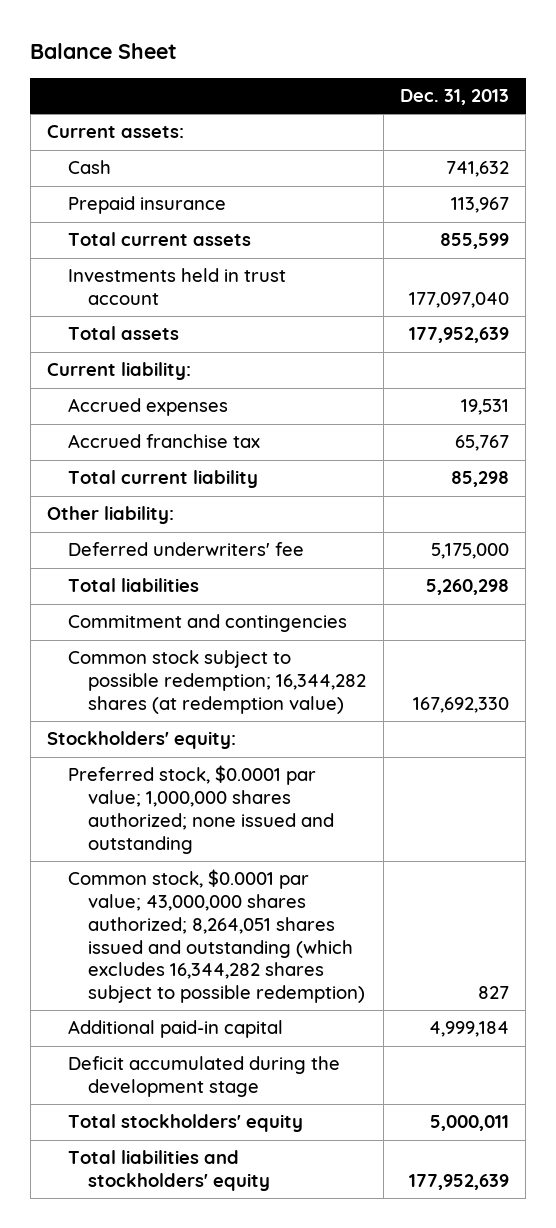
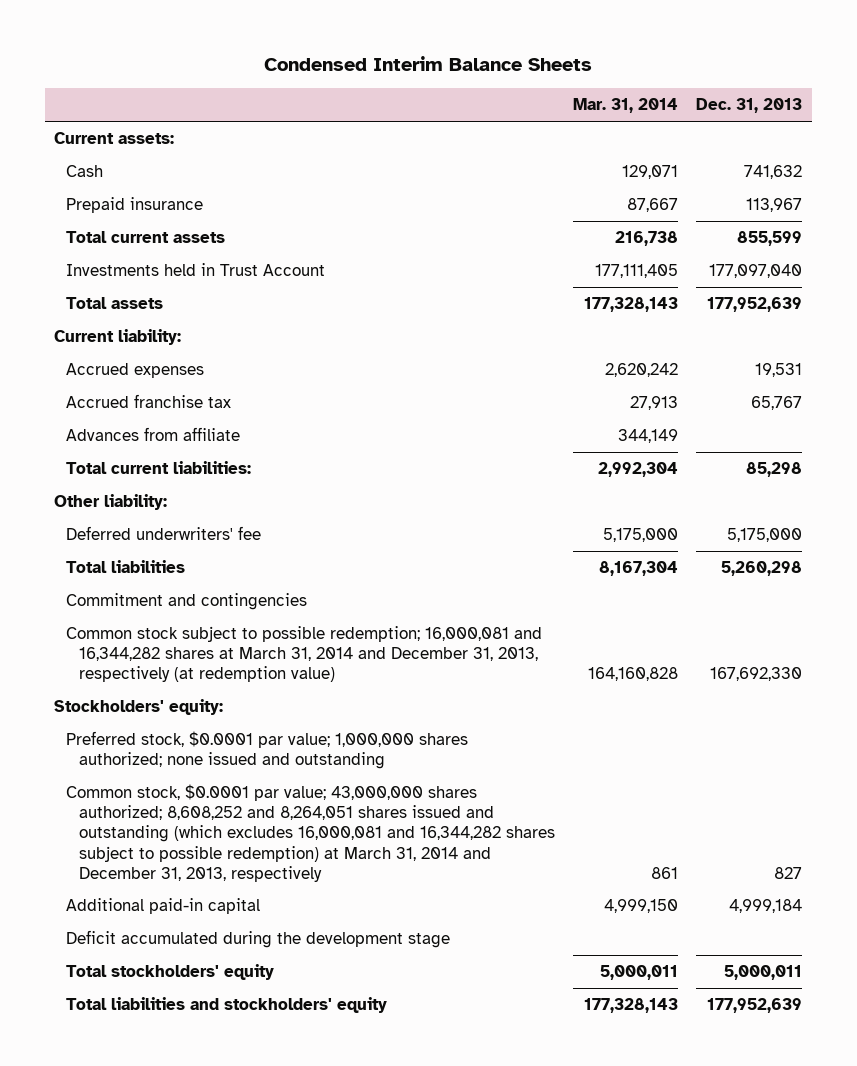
[30,43,178,60] Balance Sheet -> [264,56,593,72] Condensed Interim Balance Sheets
none -> [573,98,679,114] Mar. 31, 2014
[67,268,286,306] Investments held in trust account -> [66,263,326,277] Investments held in Trust Account
none -> [66,427,241,442] Advances from affiliate
[67,470,258,489] Total current liability -> [66,461,252,475] Total current liabilities:
[67,650,367,714] Common stock subject to possible redemption; 16,344,282 shares (at redemption value) -> [66,626,543,683] Common stock subject to possible redemption; 16,000,081 and 16,344,282 shares at March 31, 2014 and December 31, 2013, respectively (at redemption value)
[67,869,366,1003] Common stock, $0.0001 par value; 43,000,000 shares authorized; 8,264,051 shares issued and outstanding (which excludes 16,344,282 shares subject to possible redemption) -> [66,784,555,882] Common stock, $0.0001 par value; 43,000,000 shares authorized; 8,608,252 and 8,264,051 shares issued and outstanding (which excludes 16,000,081 and 16,344,282 shares subject to possible redemption) at March 31, 2014 and December 31, 2013, respectively

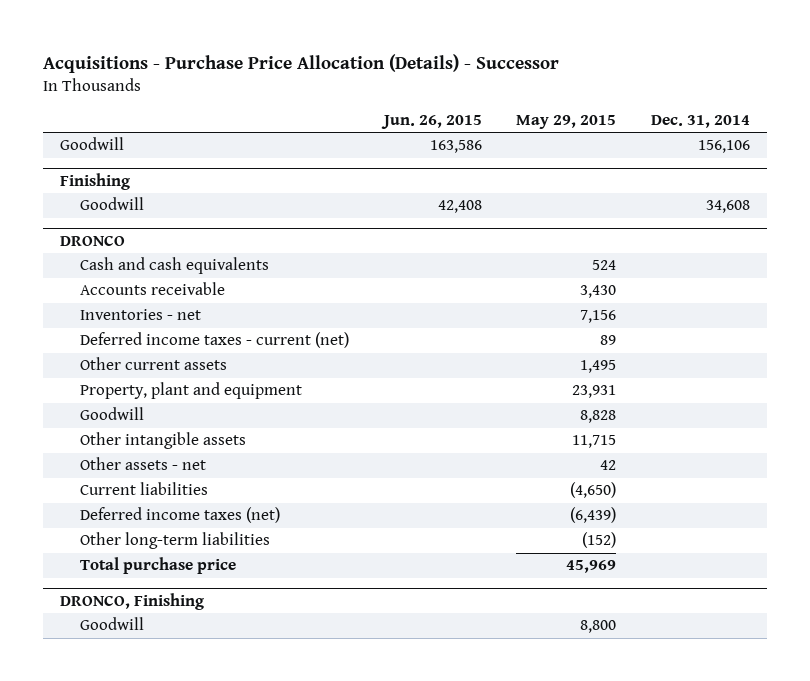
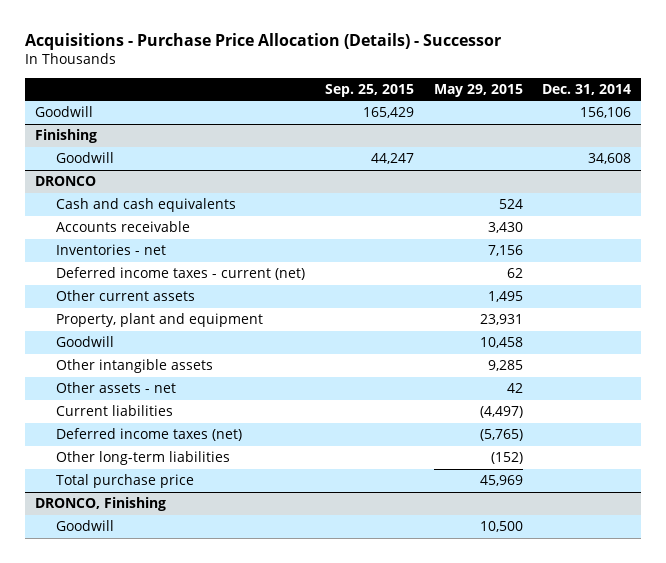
[380,115,482,130] Jun. 26, 2015 -> none
none -> [324,83,414,97] Sep. 25, 2015
[600,335,617,346] 89 -> [506,268,523,279] 62
[580,410,617,424] 8,828 -> [479,337,523,349] 10,458
[572,435,617,449] 11,715 -> [487,360,523,372] 9,285
[570,482,617,499] (4,650) -> [479,406,523,419] (4,497)
[570,507,617,524] (6,439) -> [479,429,523,442] (5,765)
[580,620,617,634] 8,800 -> [479,521,523,533] 10,500

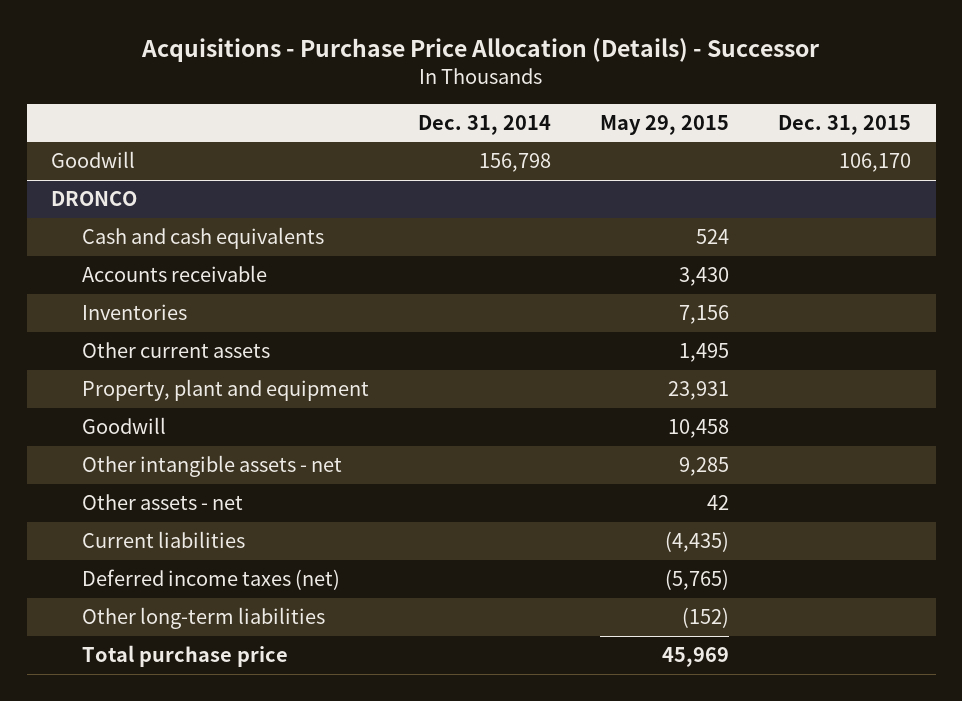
[324,83,414,97] Sep. 25, 2015 -> none
none -> [778,114,912,135] Dec. 31, 2015
[35,129,98,144] Finishing -> none
[56,152,115,164] Goodwill -> none
[580,107,632,119] 156,106 -> [479,152,552,172] 156,798
[56,267,306,281] Deferred income taxes - current (net) -> none
[56,244,167,256] Inventories - net -> [82,303,188,320] Inventories
[56,359,214,374] Other intangible assets -> [82,454,343,477] Other intangible assets - net
[479,406,523,419] (4,497) -> [665,530,730,552] (4,435)
[35,497,167,512] DRONCO, Finishing -> none
[56,520,115,532] Goodwill -> none

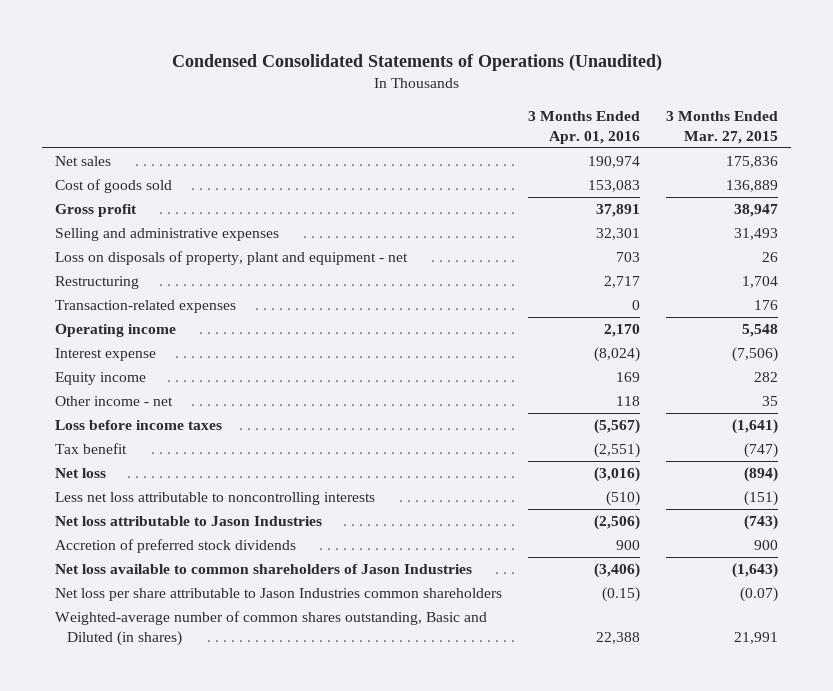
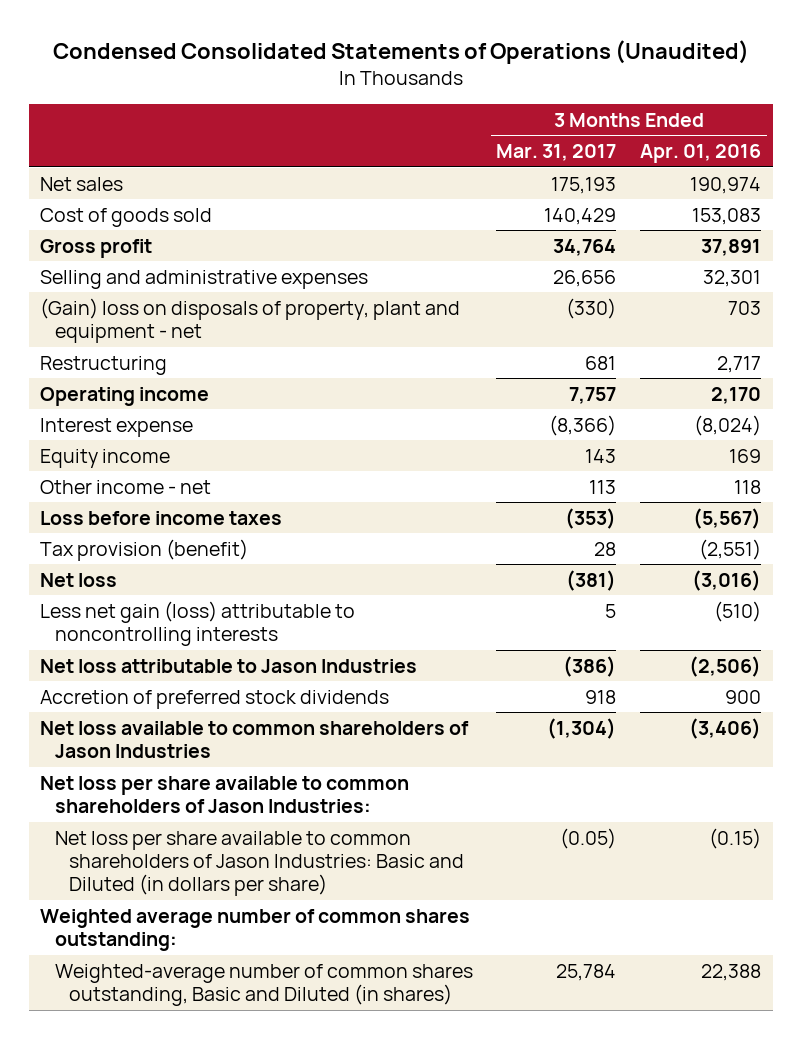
[665,110,778,145] 3 Months Ended Mar. 27, 2015 -> none
none -> [496,144,617,162] Mar. 31, 2017
[55,251,409,266] Loss on disposals of property, plant and equipment - net -> [40,297,461,343] (Gain) loss on disposals of property, plant and equipment - net
[55,300,237,314] Transaction-related expenses -> none
[55,443,128,455] Tax benefit -> [40,538,249,561] Tax provision (benefit)
[55,492,376,506] Less net loss attributable to noncontrolling interests -> [40,600,356,646] Less net gain (loss) attributable to noncontrolling interests
none -> [40,775,410,813] Net loss per share available to common shareholders of Jason Industries:
[55,588,503,602] Net loss per share attributable to Jason Industries common shareholders -> [54,830,465,897] Net loss per share available to common shareholders of Jason Industries: Basic and Diluted (in dollars per share)
none -> [40,908,471,951] Weighted average number of common shares outstanding:

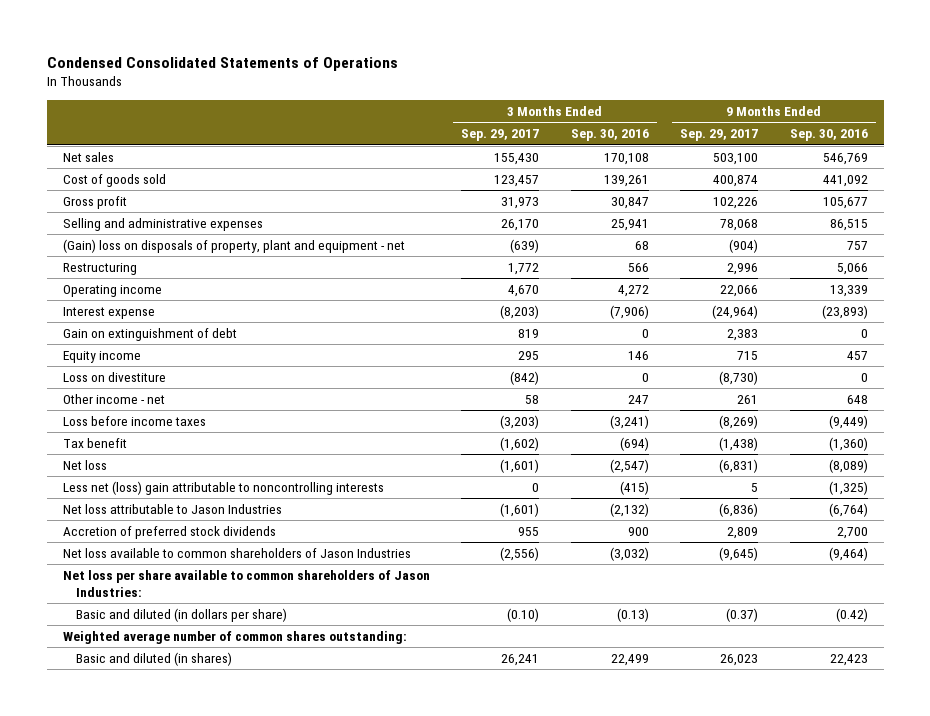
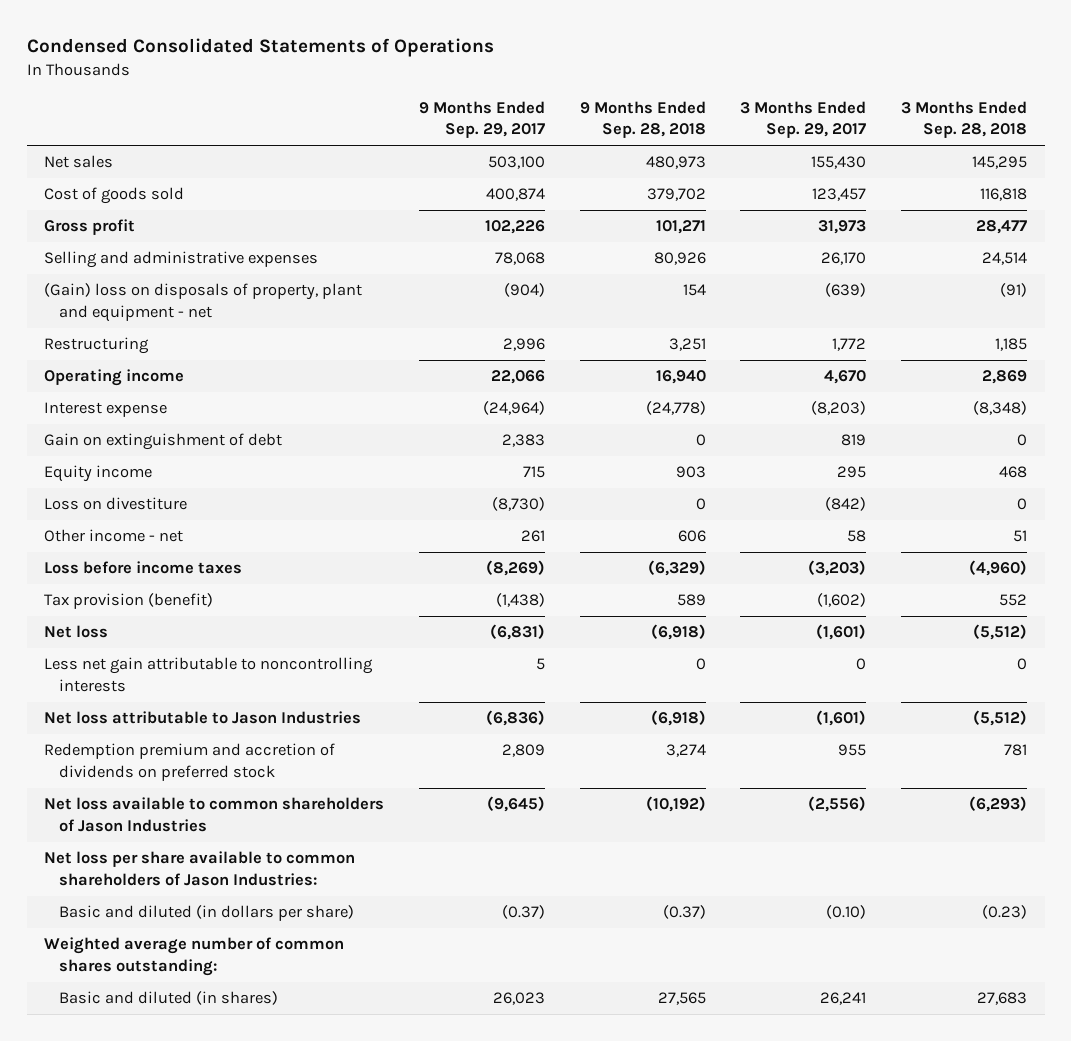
[570,129,649,142] Sep. 30, 2016 -> none
[789,129,868,142] Sep. 30, 2016 -> none
none -> [579,100,706,139] 9 Months Ended Sep. 28, 2018
none -> [901,100,1028,139] 3 Months Ended Sep. 28, 2018
[62,437,127,448] Tax benefit -> [43,593,213,610] Tax provision (benefit)
[62,480,384,495] Less net (loss) gain attributable to noncontrolling interests -> [43,657,373,692] Less net gain attributable to noncontrolling interests
[62,525,276,539] Accretion of preferred stock dividends -> [43,743,335,781] Redemption premium and accretion of dividends on preferred stock

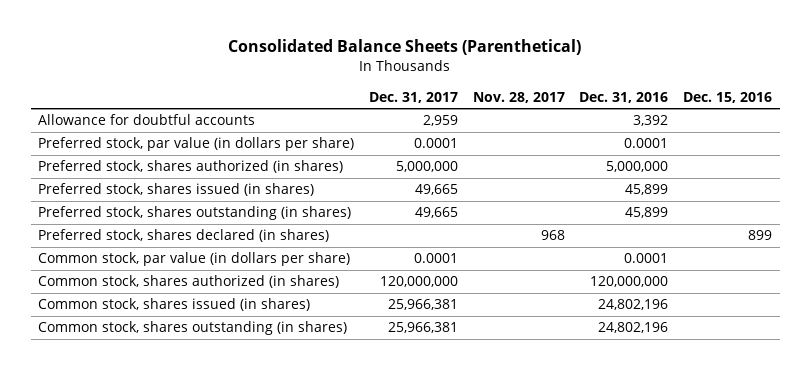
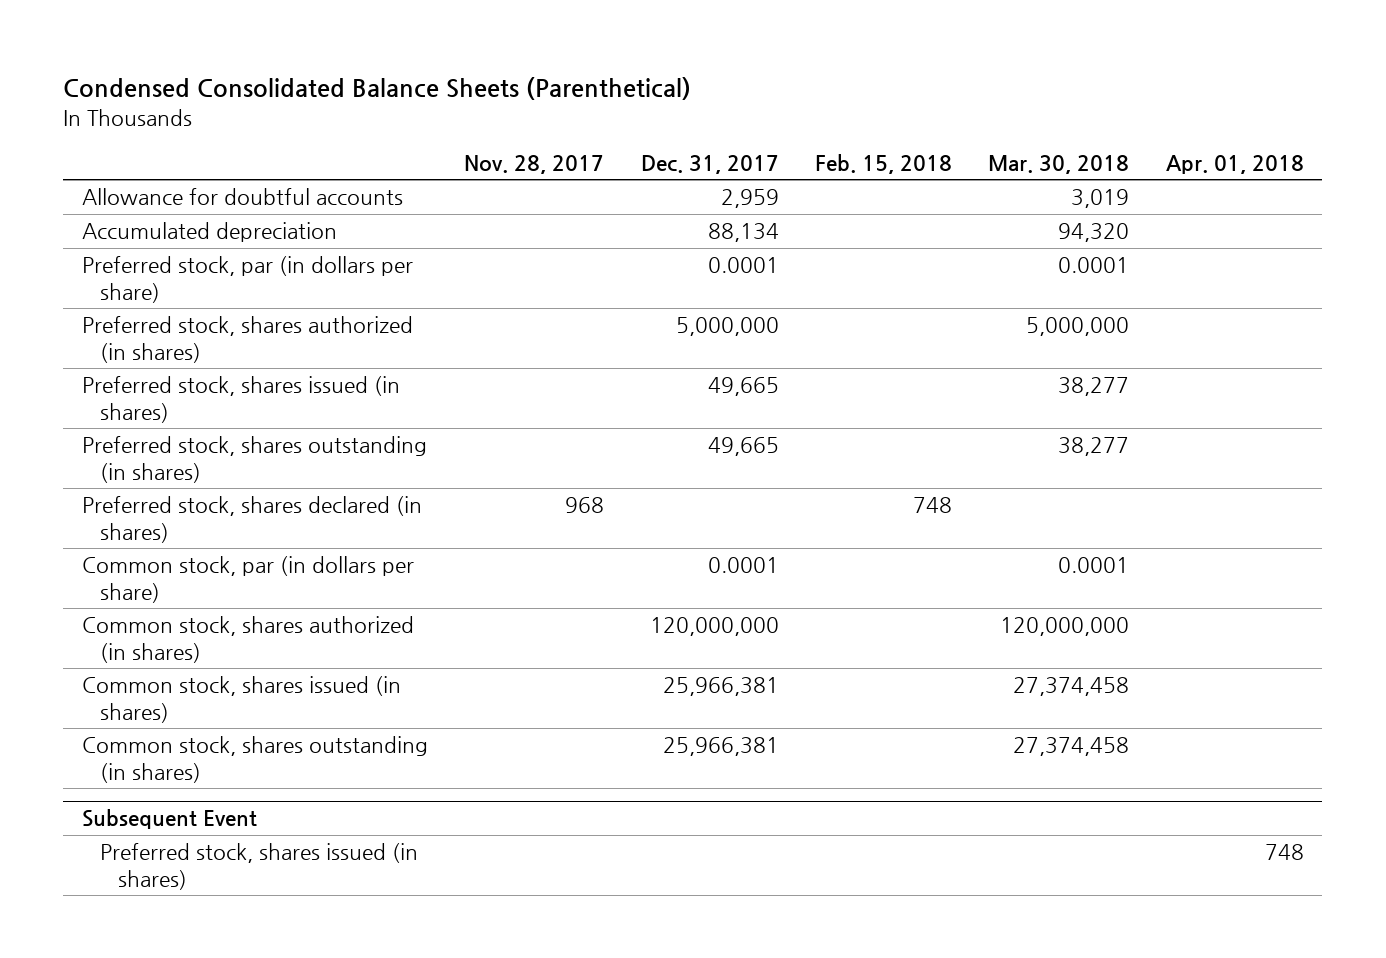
[228,39,582,56] Consolidated Balance Sheets (Parenthetical) -> [63,77,692,101] Condensed Consolidated Balance Sheets (Parenthetical)
[579,91,669,103] Dec. 31, 2016 -> none
[683,91,773,103] Dec. 15, 2016 -> none
none -> [815,153,953,174] Feb. 15, 2018
none -> [988,154,1130,174] Mar. 30, 2018
none -> [1165,154,1304,174] Apr. 01, 2018
none -> [81,222,337,243] Accumulated depreciation
[37,137,354,152] Preferred stock, par value (in dollars per share) -> [81,256,413,303] Preferred stock, par (in dollars per share)
[37,252,350,267] Common stock, par value (in dollars per share) -> [81,556,414,603] Common stock, par (in dollars per share)
none -> [81,809,257,830] Subsequent Event
none -> [99,843,418,890] Preferred stock, shares issued (in shares)

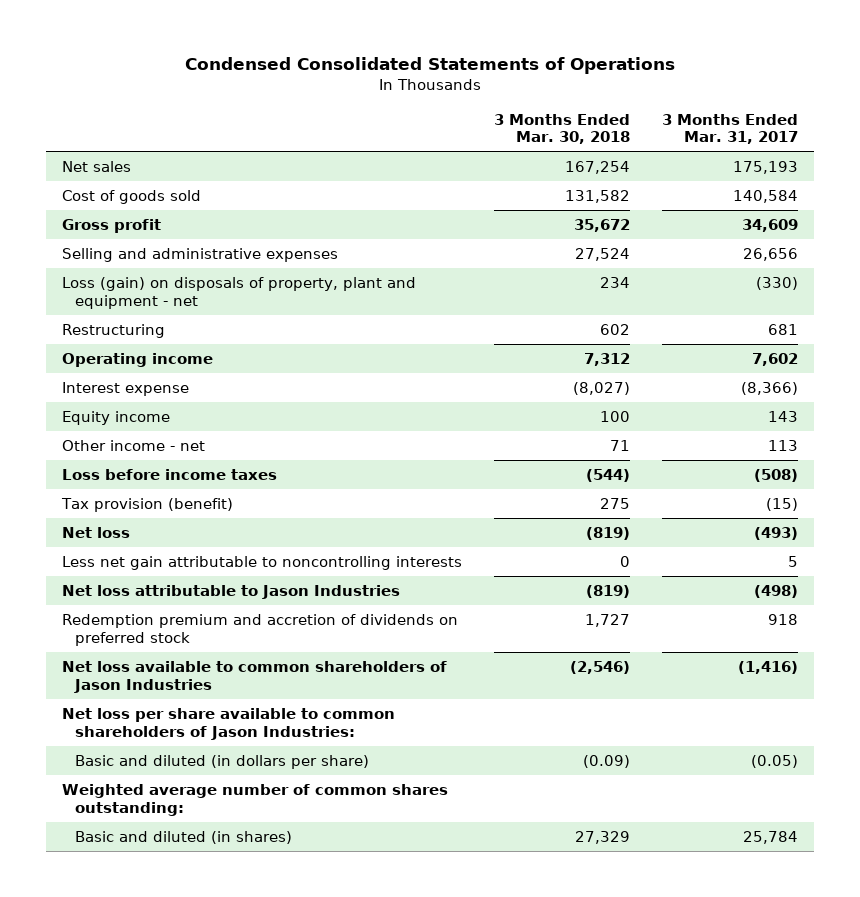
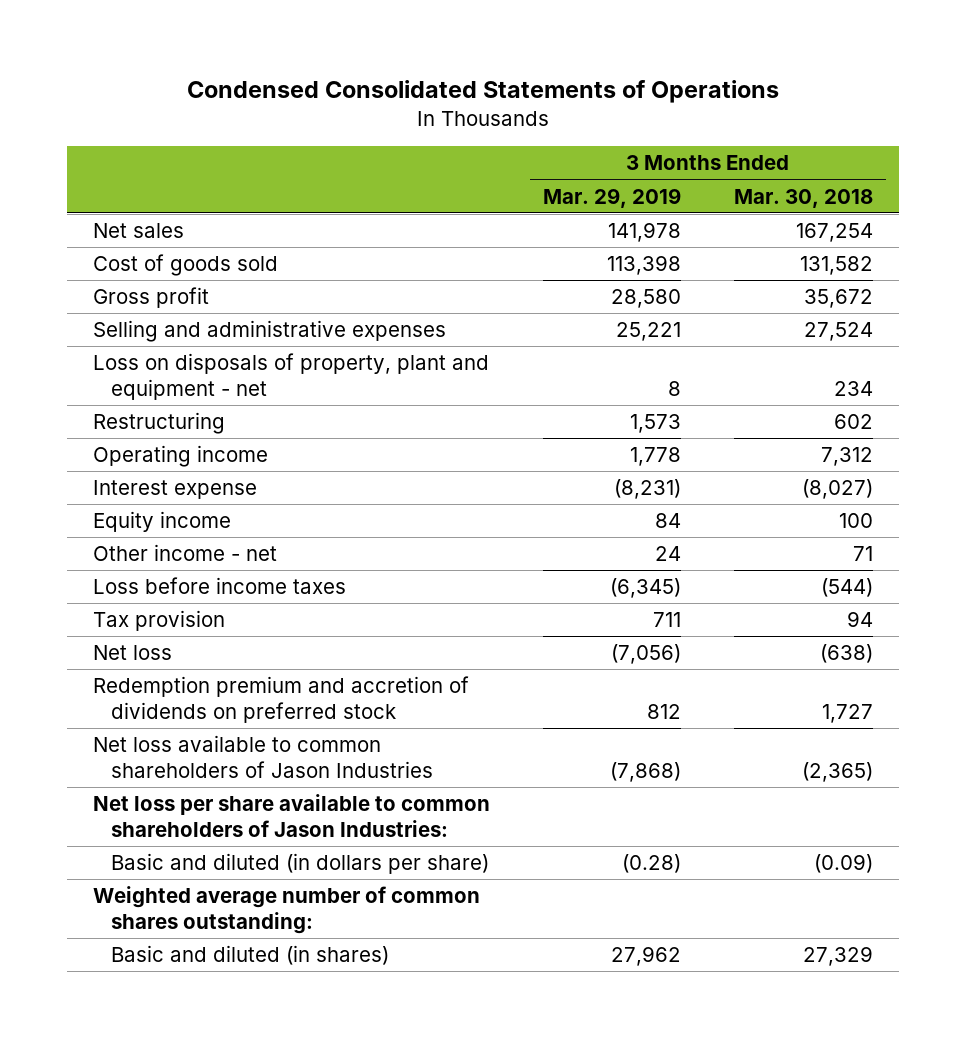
[661,113,798,145] 3 Months Ended Mar. 31, 2017 -> none
none -> [542,187,681,208] Mar. 29, 2019
[62,277,417,309] Loss (gain) on disposals of property, plant and equipment - net -> [93,353,490,401] Loss on disposals of property, plant and equipment - net
[62,556,463,571] Less net gain attributable to noncontrolling interests -> none
[62,585,401,600] Net loss attributable to Jason Industries -> none
[61,498,234,513] Tax provision (benefit) -> [93,610,226,632] Tax provision
[599,498,630,510] 275 -> [846,611,873,628] 94
[585,527,630,541] (819) -> [819,644,873,664] (638)
[569,661,630,675] (2,546) -> [801,762,873,783] (2,365)

